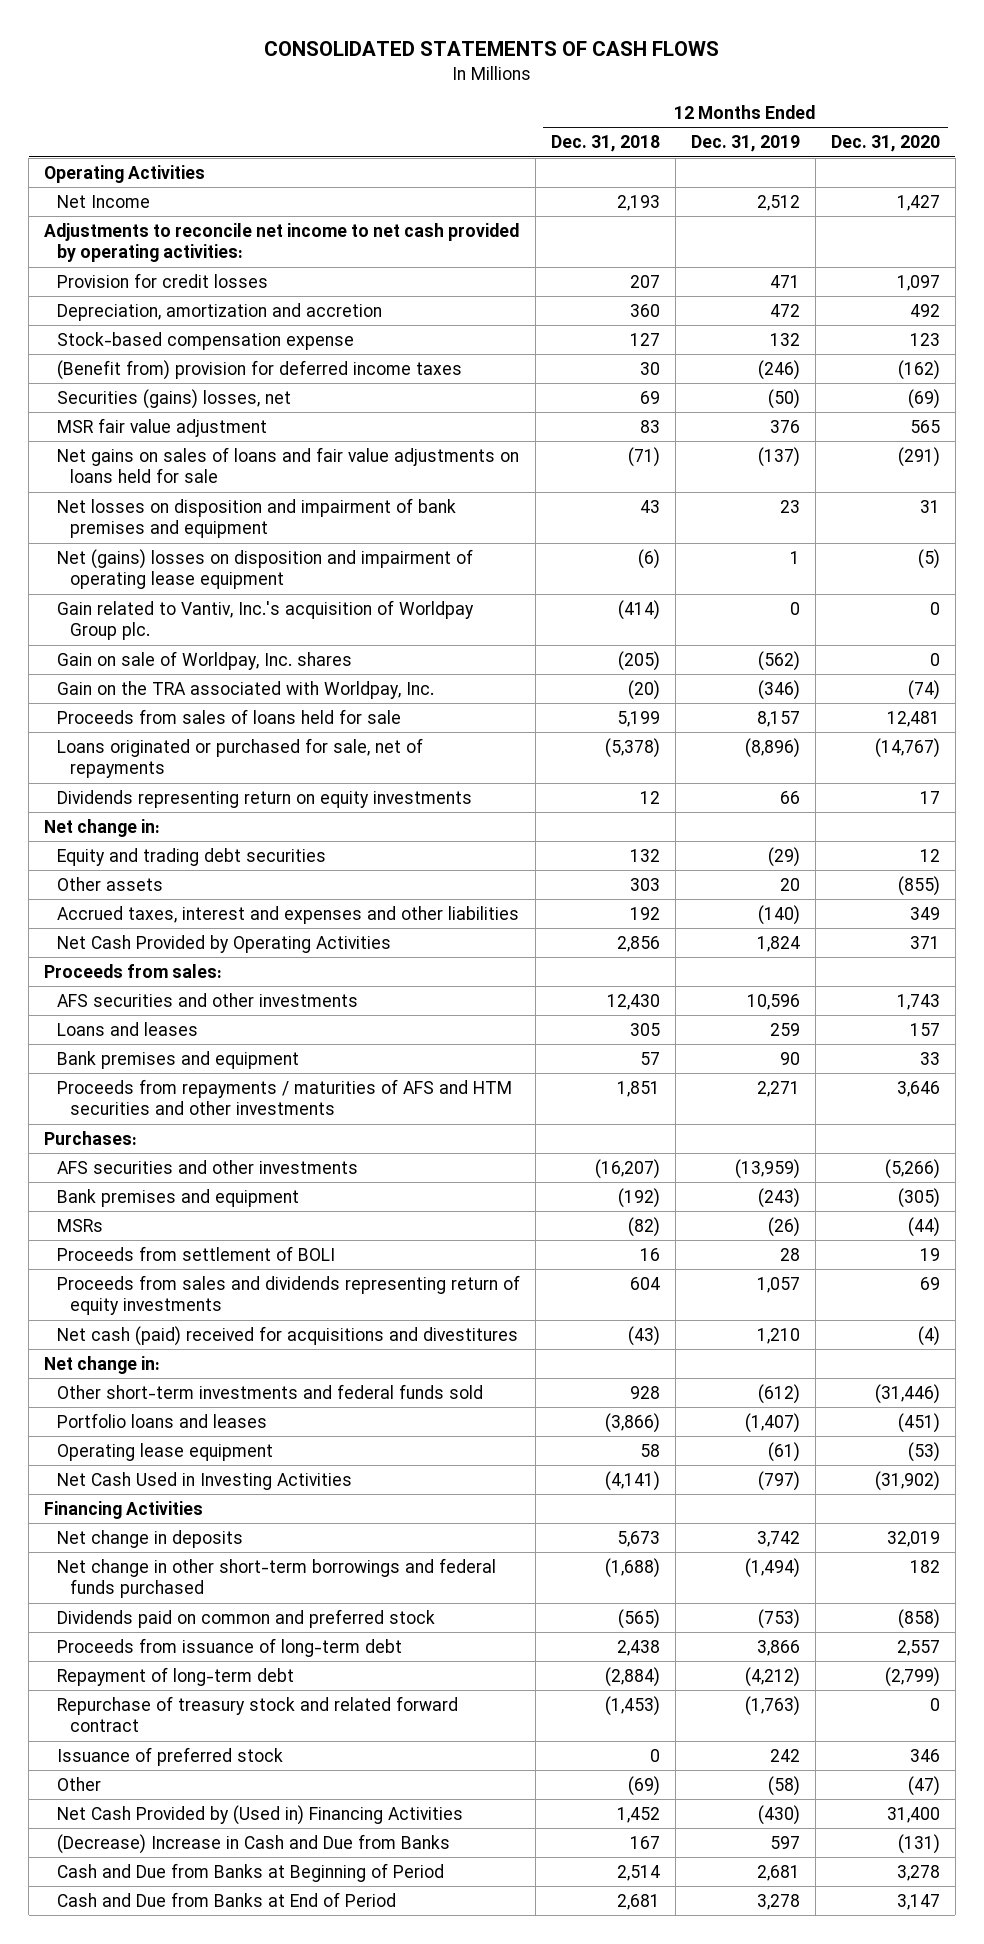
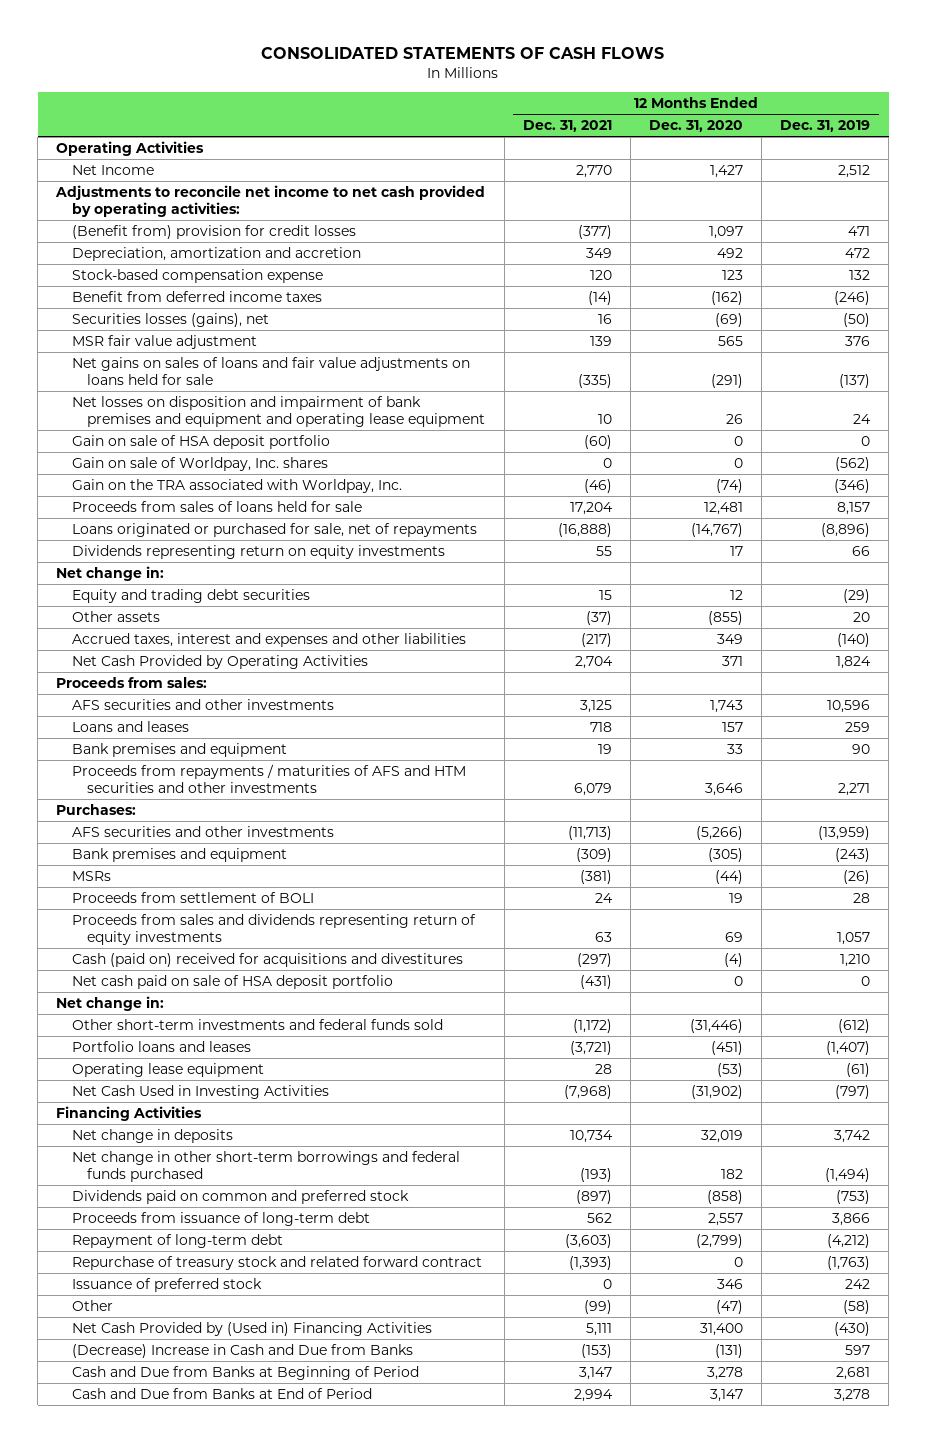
[551,135,661,153] Dec. 31, 2018 -> none
none -> [522,119,612,132] Dec. 31, 2021
[57,272,269,288] Provision for credit losses -> [71,224,356,239] (Benefit from) provision for credit losses
[57,359,463,380] (Benefit from) provision for deferred income taxes -> [71,290,322,302] Benefit from deferred income taxes
[57,388,292,409] Securities (gains) losses, net -> [71,312,269,327] Securities losses (gains), net
[57,548,474,590] Net (gains) losses on disposition and impairment of operating lease equipment -> none
[57,599,475,641] Gain related to Vantiv, Inc.'s acquisition of Worldpay Group plc. -> none
[57,497,457,539] Net losses on disposition and impairment of bank premises and equipment -> [71,395,485,428] Net losses on disposition and impairment of bank premises and equipment and operating lease equipment
[779,499,800,513] 23 -> [853,414,872,425] 24
[919,499,940,513] 31 -> [725,414,743,425] 26
none -> [71,434,330,449] Gain on sale of HSA deposit portfolio
[57,1325,519,1346] Net cash (paid) received for acquisitions and divestitures -> [71,952,463,967] Cash (paid on) received for acquisitions and divestitures
none -> [71,974,393,989] Net cash paid on sale of HSA deposit portfolio

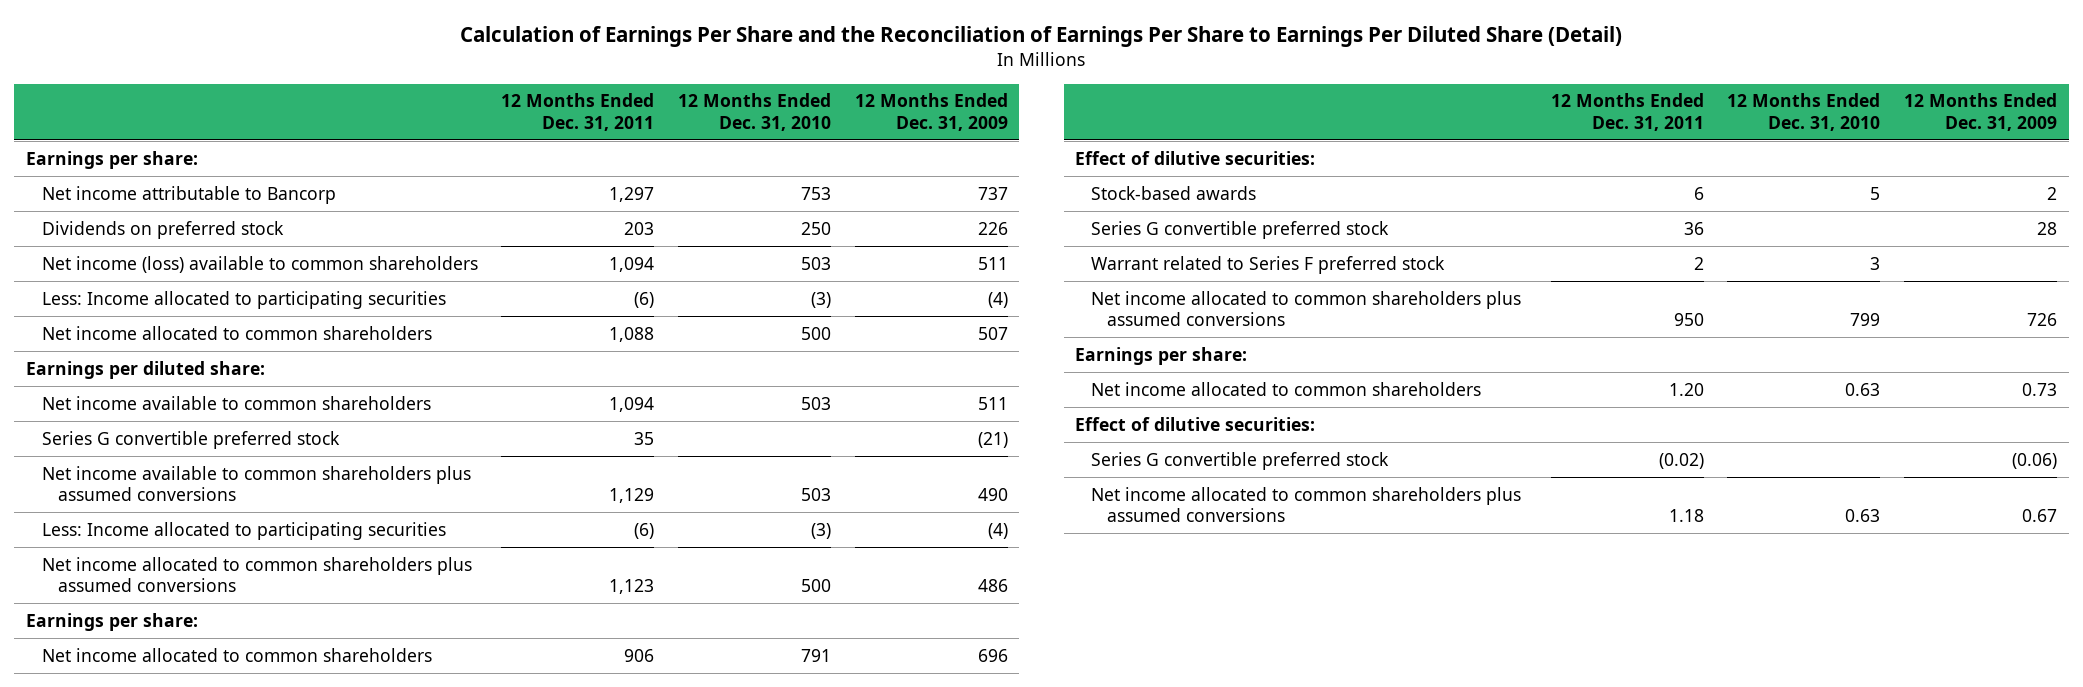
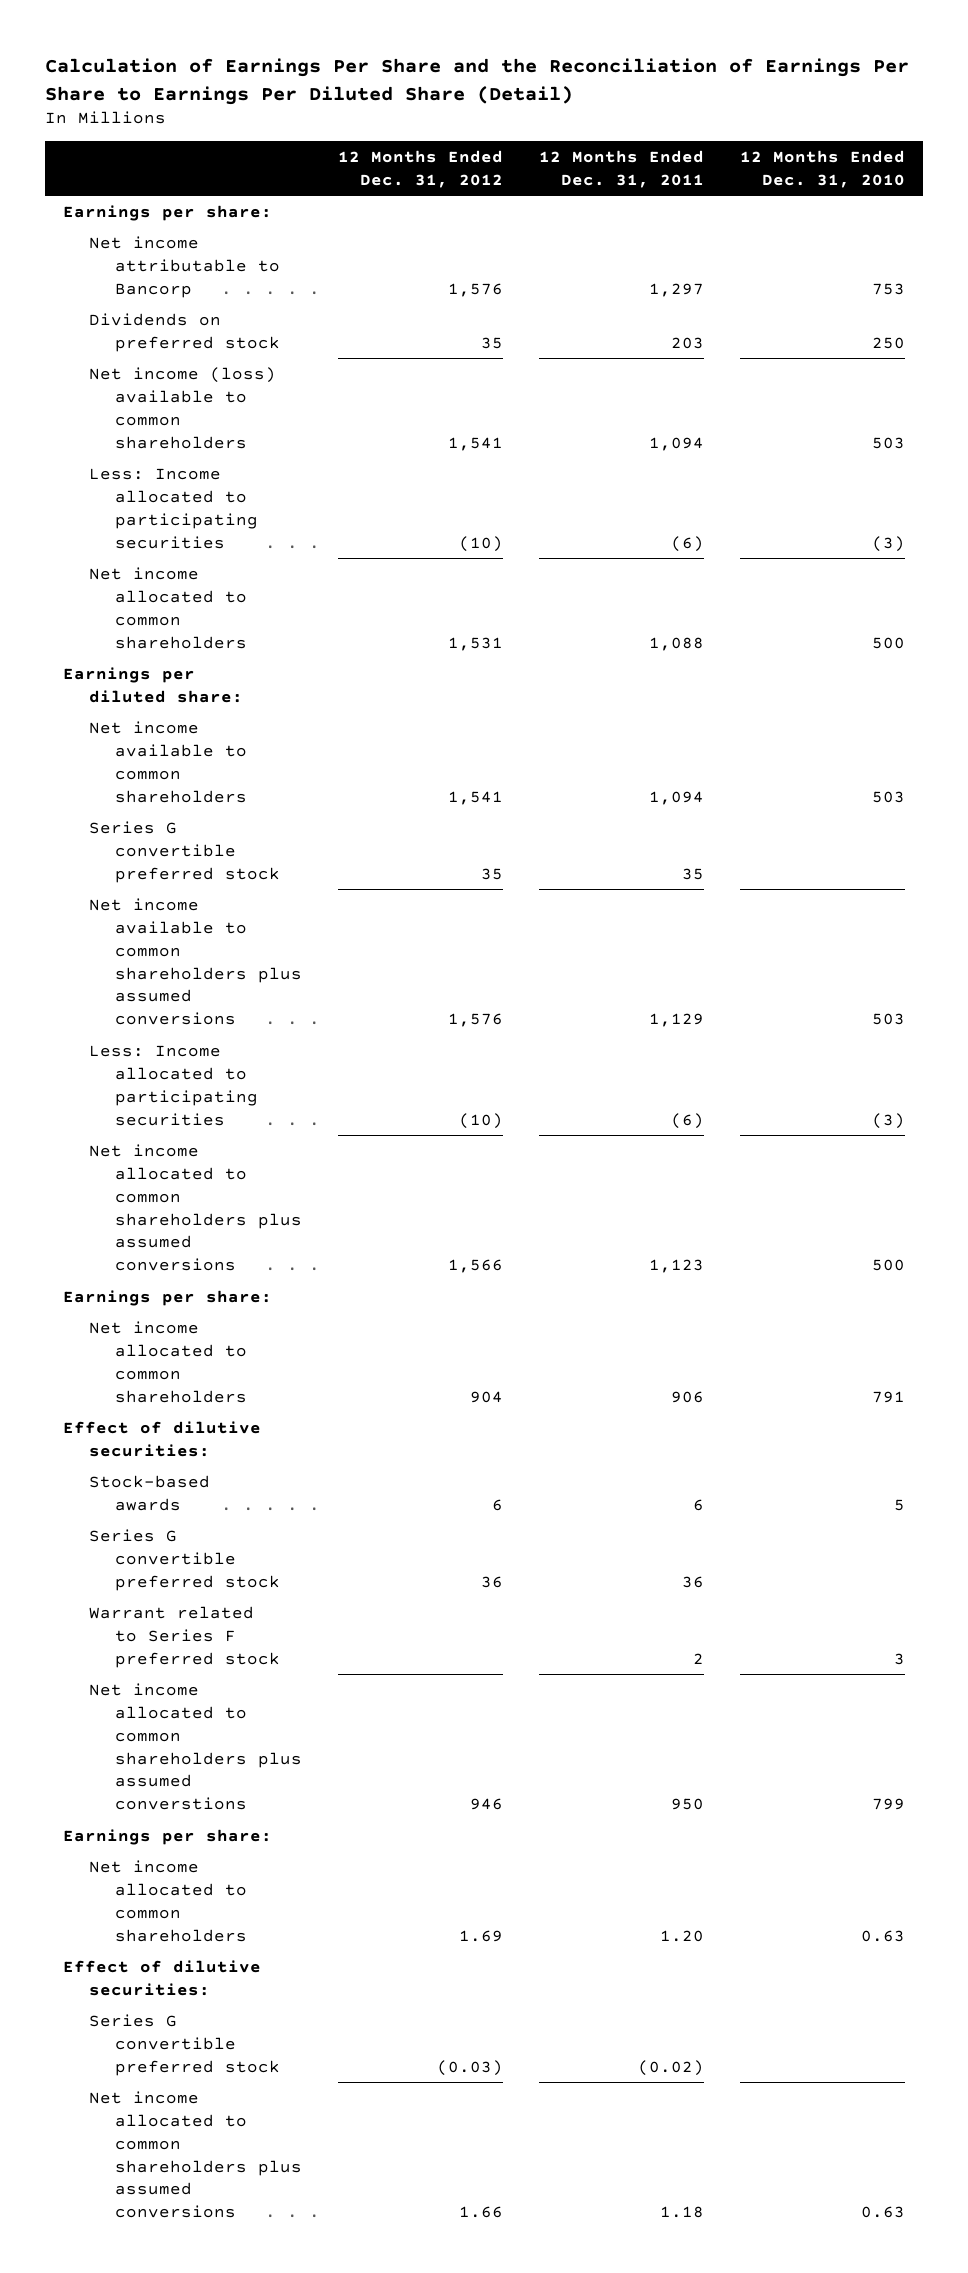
[854,93,1008,131] 12 Months Ended Dec. 31, 2009 -> none
none -> [337,149,503,188] 12 Months Ended Dec. 31, 2012
[1091,290,1522,327] Net income allocated to common shareholders plus assumed conversions -> [88,1682,302,1811] Net income allocated to common shareholders plus assumed converstions

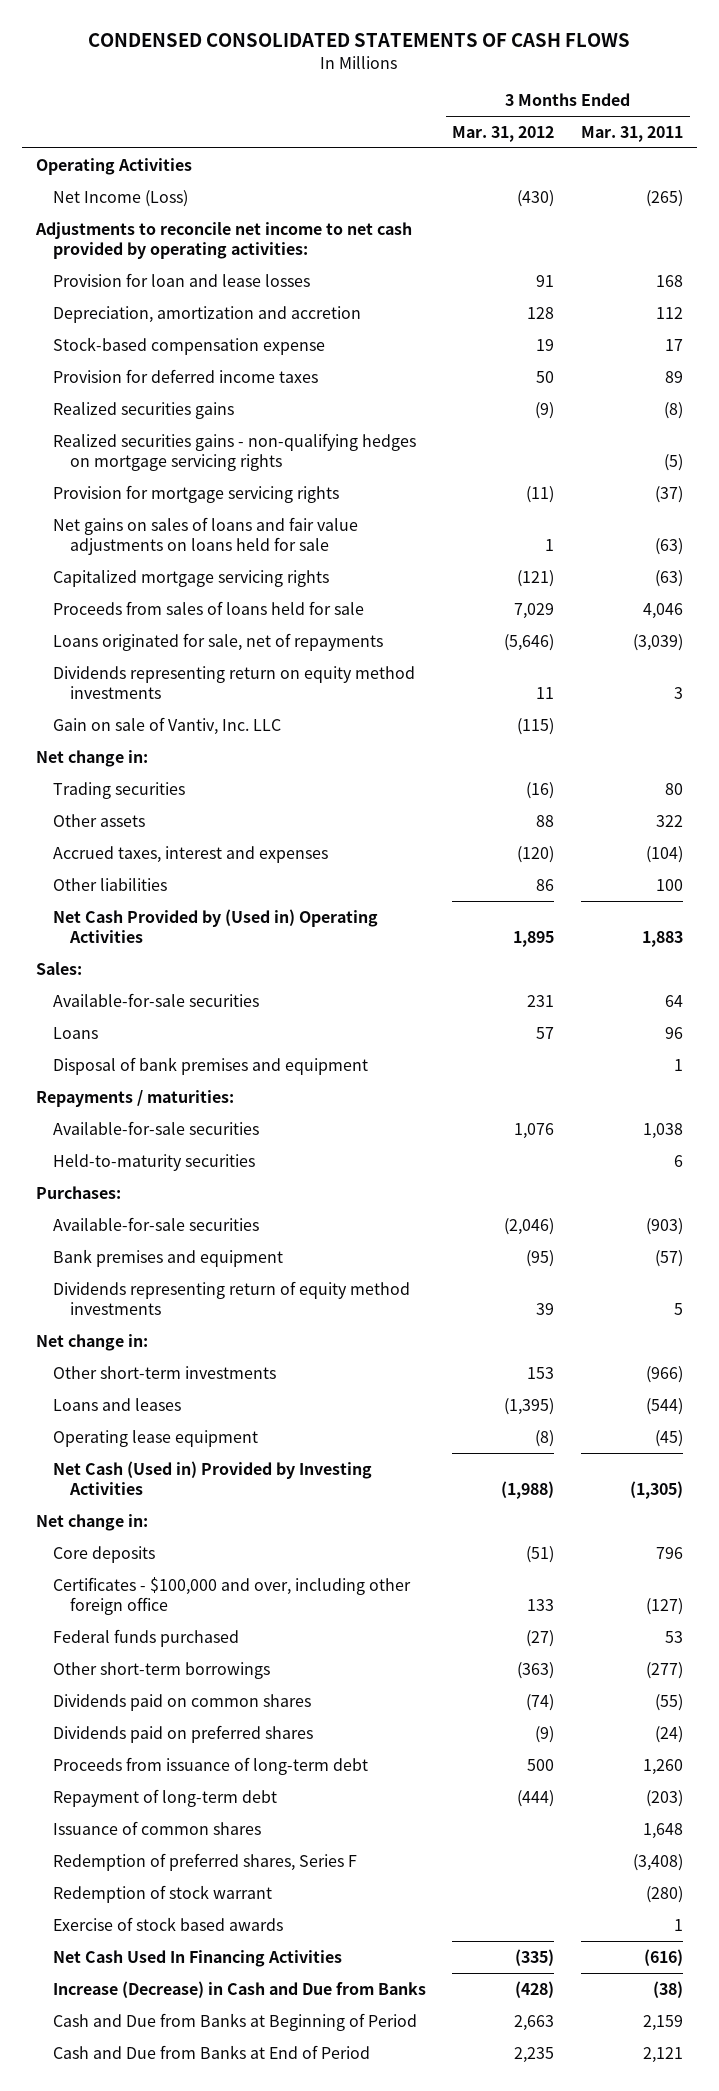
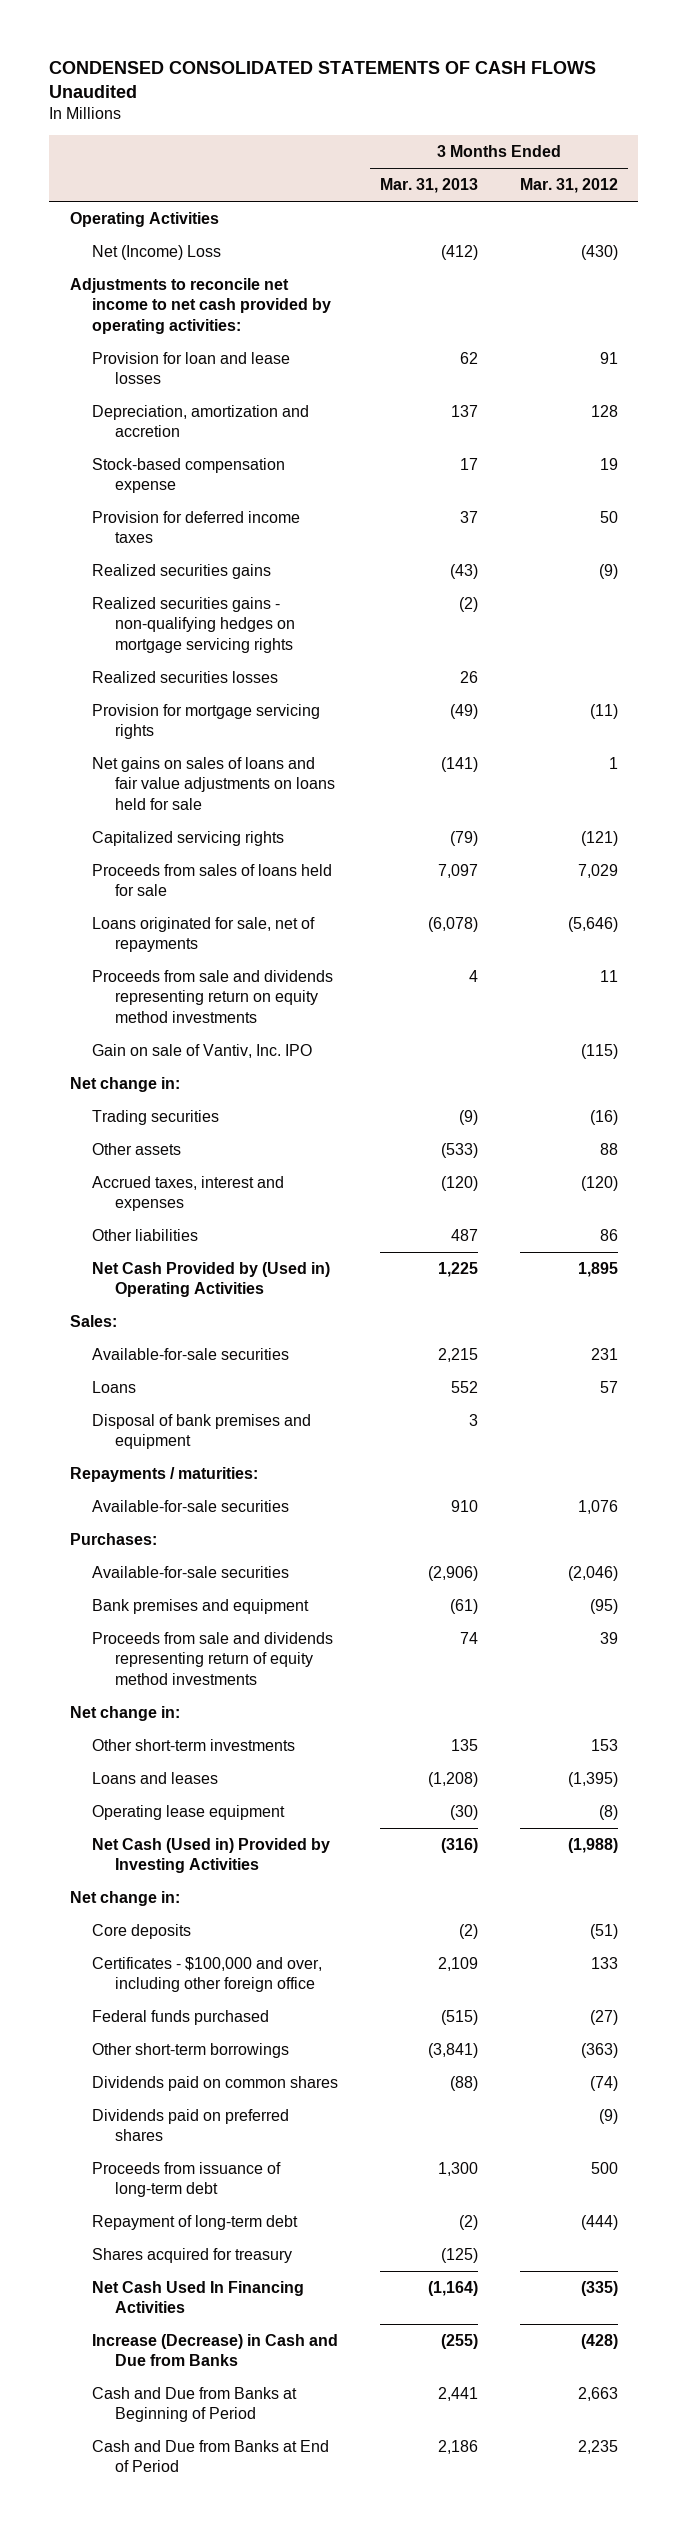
[88,33,631,48] CONDENSED CONSOLIDATED STATEMENTS OF CASH FLOWS -> [49,60,597,99] CONDENSED CONSOLIDATED STATEMENTS OF CASH FLOWS Unaudited
[581,125,684,142] Mar. 31, 2011 -> none
none -> [379,178,478,194] Mar. 31, 2013
[52,189,188,207] Net Income (Loss) -> [92,244,222,260] Net (Income) Loss
none -> [92,670,279,683] Realized securities losses
[52,569,329,587] Capitalized mortgage servicing rights -> [92,830,285,846] Capitalized servicing rights
[52,665,415,699] Dividends representing return on equity method investments -> [92,969,334,1023] Proceeds from sale and dividends representing return on equity method investments
[52,716,281,735] Gain on sale of Vantiv, Inc. LLC -> [92,1043,313,1058] Gain on sale of Vantiv, Inc. IPO
[52,1153,255,1171] Held-to-maturity securities -> none
[52,1280,410,1315] Dividends representing return of equity method investments -> [92,1631,334,1685] Proceeds from sale and dividends representing return of equity method investments
[52,1820,261,1835] Issuance of common shares -> none
[52,1852,357,1871] Redemption of preferred shares, Series F -> none
[52,1884,272,1903] Redemption of stock warrant -> none
[52,1916,283,1931] Exercise of stock based awards -> none
none -> [92,2247,293,2263] Shares acquired for treasury

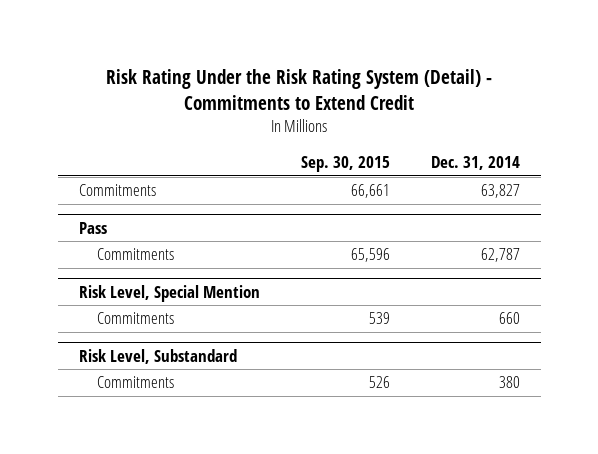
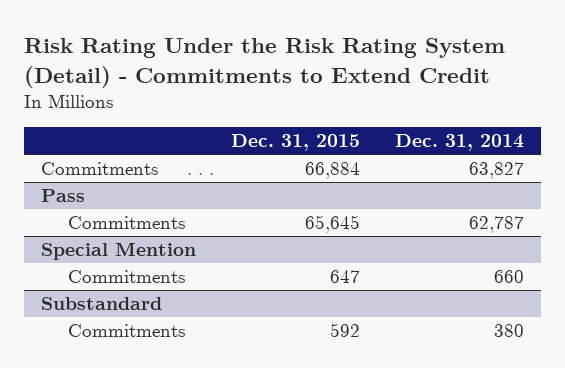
[300,156,390,173] Sep. 30, 2015 -> none
none -> [231,133,361,151] Dec. 31, 2015
[78,284,260,302] Risk Level, Special Mention -> [41,242,197,261] Special Mention
[78,348,237,364] Risk Level, Substandard -> [41,297,163,311] Substandard

